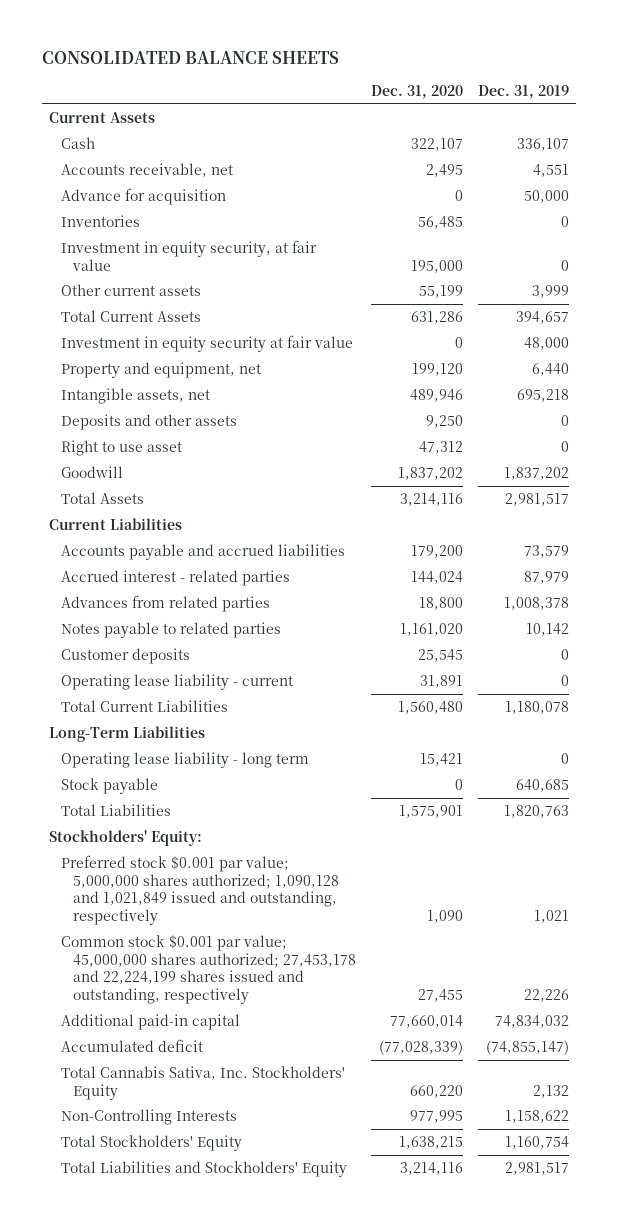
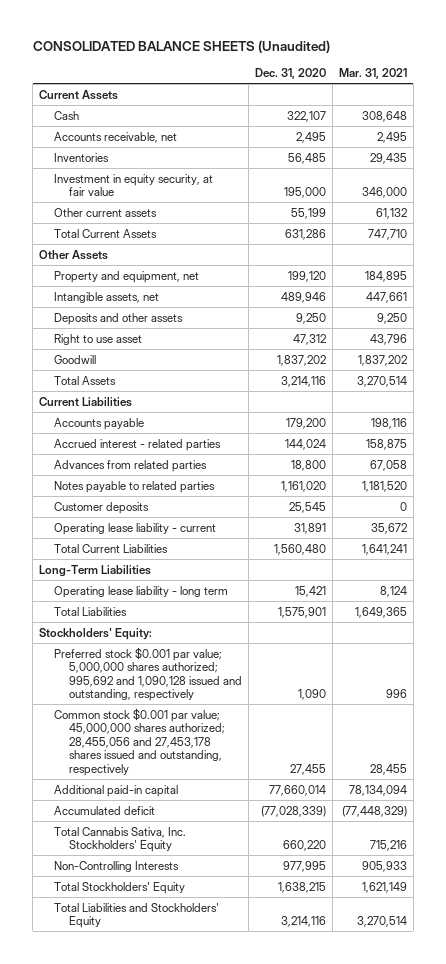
[41,50,339,64] CONSOLIDATED BALANCE SHEETS -> [32,39,330,53] CONSOLIDATED BALANCE SHEETS (Unaudited)
[477,84,569,99] Dec. 31, 2019 -> none
none -> [338,68,407,80] Mar. 31, 2021
[60,188,226,206] Advance for acquisition -> none
[60,335,353,353] Investment in equity security at fair value -> none
none -> [39,249,109,260] Other Assets
[60,544,345,561] Accounts payable and accrued liabilities -> [54,417,145,430] Accounts payable
[60,778,158,795] Stock payable -> none
[60,855,339,926] Preferred stock $0.001 par value; 5,000,000 shares authorized; 1,090,128 and 1,021,849 issued and outstanding, respectively -> [54,646,242,702] Preferred stock $0.001 par value; 5,000,000 shares authorized; 995,692 and 1,090,128 issued and outstanding, respectively
[60,935,356,1005] Common stock $0.001 par value; 45,000,000 shares authorized; 27,453,178 and 22,224,199 shares issued and outstanding, respectively -> [54,707,225,776] Common stock $0.001 par value; 45,000,000 shares authorized; 28,455,056 and 27,453,178 shares issued and outstanding, respectively

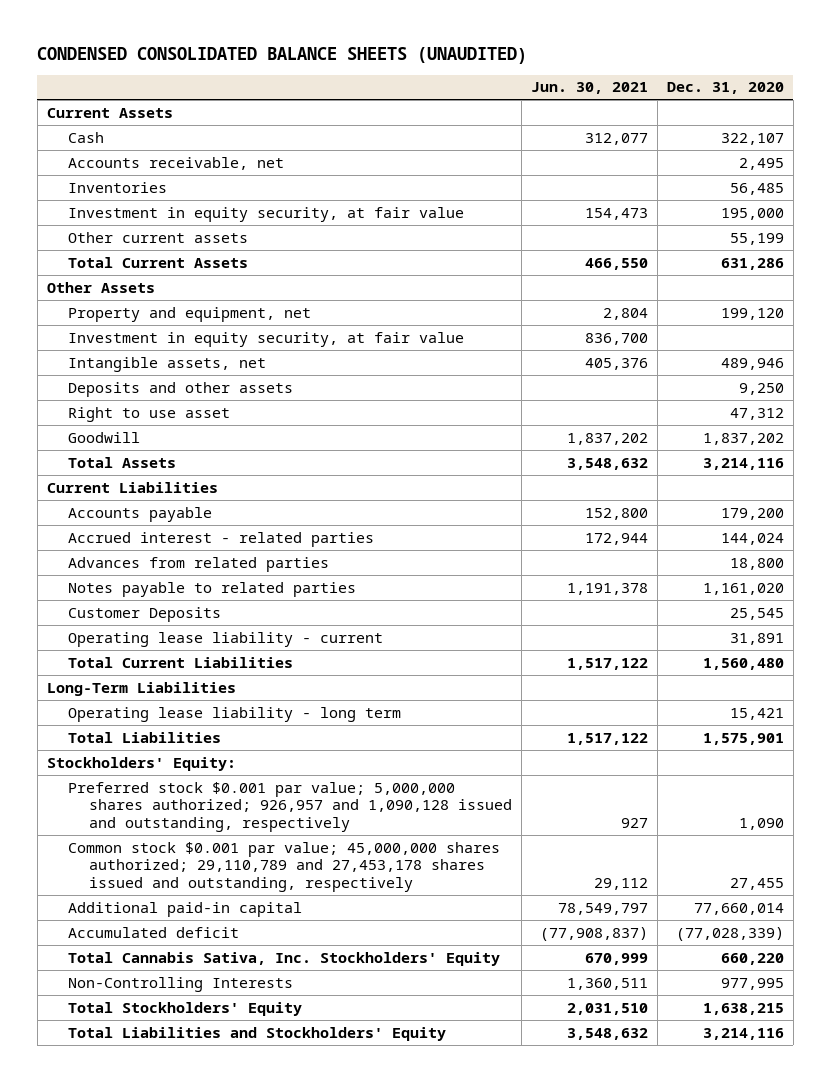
[32,39,330,53] CONSOLIDATED BALANCE SHEETS (Unaudited) -> [37,46,528,64] CONDENSED CONSOLIDATED BALANCE SHEETS (UNAUDITED)
[338,68,407,80] Mar. 31, 2021 -> none
none -> [530,82,648,95] Jun. 30, 2021
none -> [67,331,464,347] Investment in equity security, at fair value
[54,501,150,514] Customer deposits -> [67,606,221,622] Customer Deposits
[54,646,242,702] Preferred stock $0.001 par value; 5,000,000 shares authorized; 995,692 and 1,090,128 issued and outstanding, respectively -> [67,781,512,832] Preferred stock $0.001 par value; 5,000,000 shares authorized; 926,957 and 1,090,128 issued and outstanding, respectively
[54,707,225,776] Common stock $0.001 par value; 45,000,000 shares authorized; 28,455,056 and 27,453,178 shares issued and outstanding, respectively -> [67,841,500,892] Common stock $0.001 par value; 45,000,000 shares authorized; 29,110,789 and 27,453,178 shares issued and outstanding, respectively

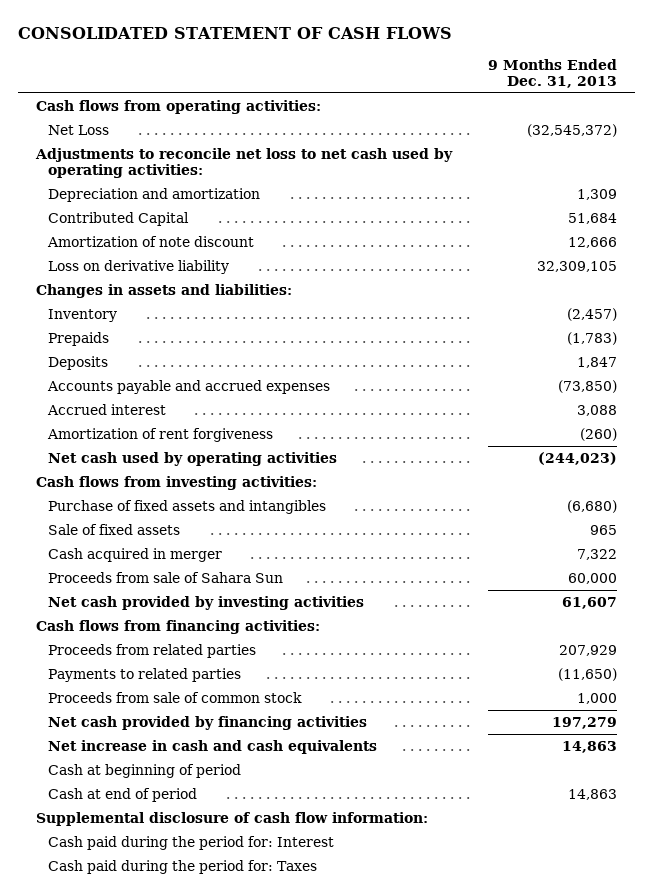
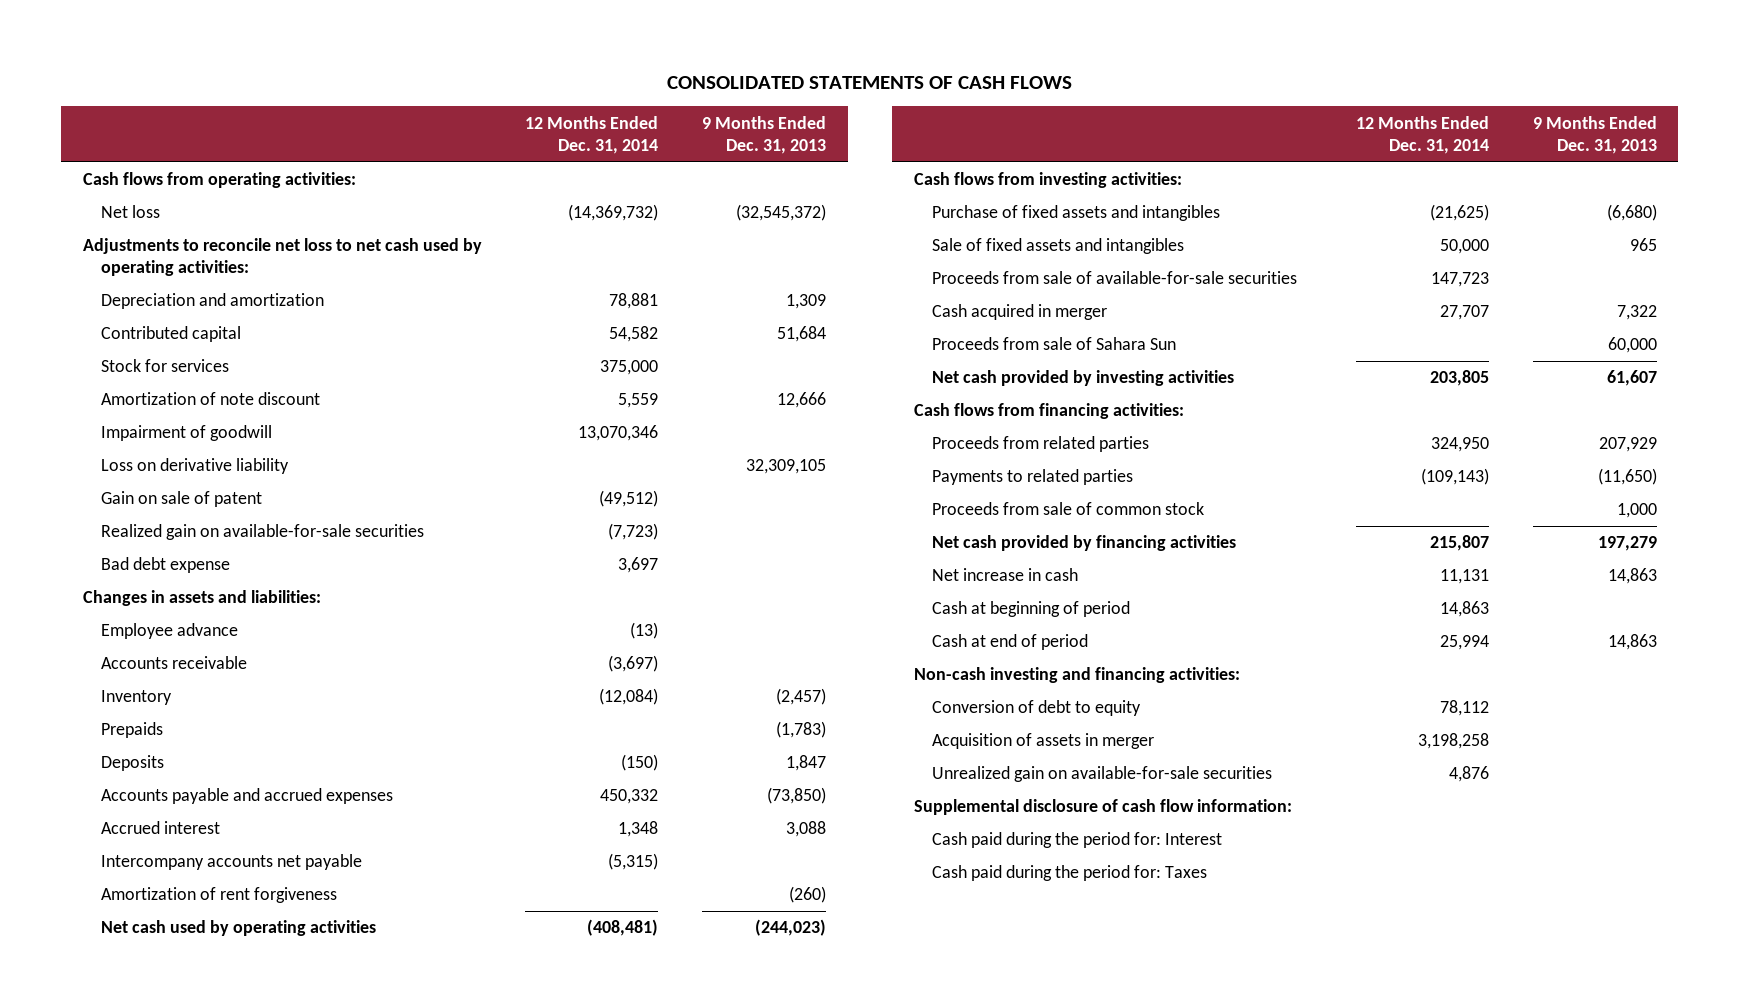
[17,26,452,39] CONSOLIDATED STATEMENT OF CASH FLOWS -> [666,75,1072,89] CONSOLIDATED STATEMENTS OF CASH FLOWS
none -> [525,115,659,154] 12 Months Ended Dec. 31, 2014
[48,124,110,135] Net Loss -> [101,205,161,219] Net loss
[48,211,190,226] Contributed Capital -> [101,326,242,343] Contributed capital
none -> [101,359,230,373] Stock for services
none -> [101,425,273,442] Impairment of goodwill
none -> [101,491,263,508] Gain on sale of patent
none -> [101,524,425,541] Realized gain on available-for-sale securities
none -> [101,557,231,574] Bad debt expense
none -> [101,623,239,640] Employee advance
none -> [101,656,248,670] Accounts receivable
none -> [101,854,363,871] Intercompany accounts net payable
[48,523,181,535] Sale of fixed assets -> [932,238,1185,255] Sale of fixed assets and intangibles
none -> [932,271,1298,285] Proceeds from sale of available-for-sale securities
[48,739,378,754] Net increase in cash and cash equivalents -> [932,568,1079,582] Net increase in cash
none -> [913,667,1240,684] Non-cash investing and financing activities:
none -> [932,700,1142,717] Conversion of debt to equity
none -> [932,733,1155,750] Acquisition of assets in merger
none -> [932,766,1273,783] Unrealized gain on available-for-sale securities

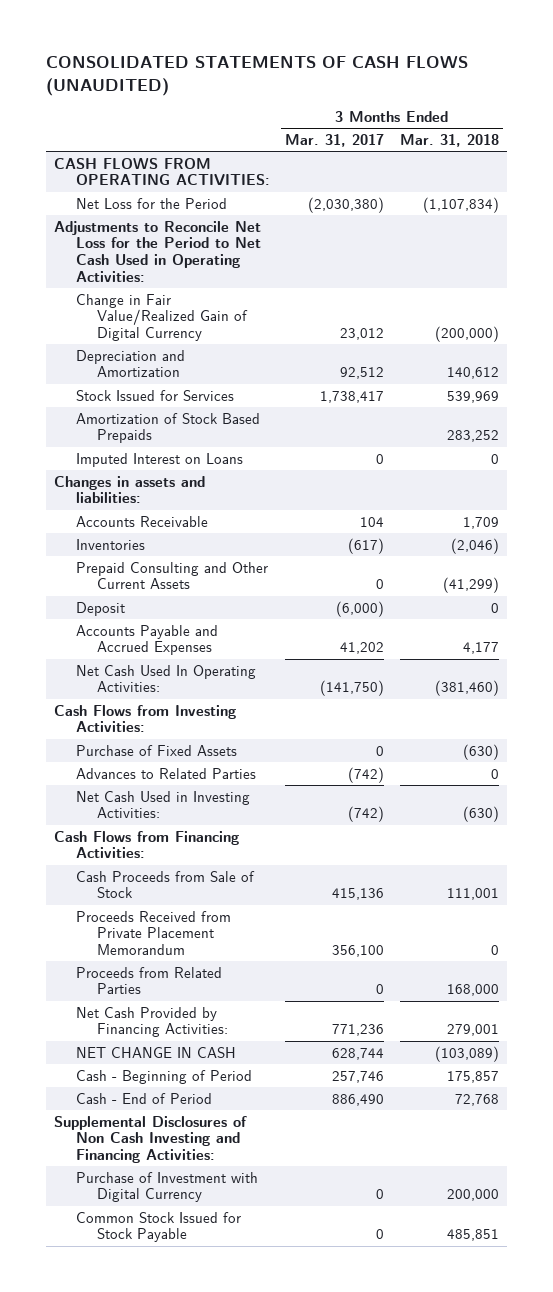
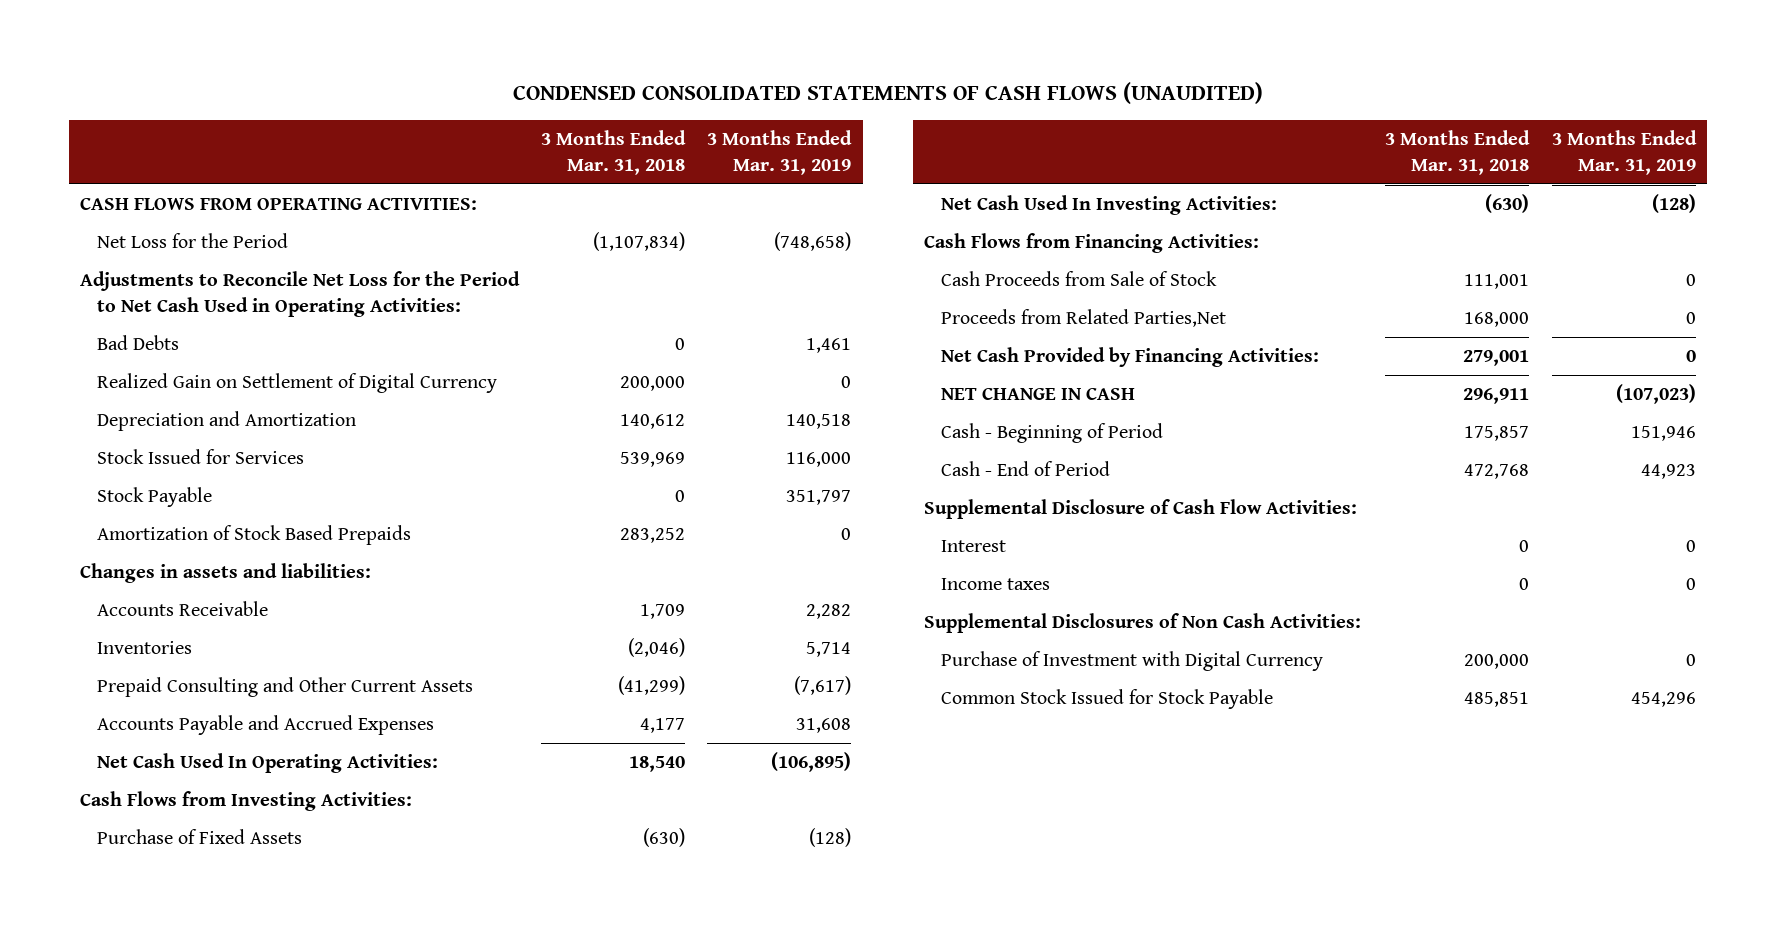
[46,56,469,96] CONSOLIDATED STATEMENTS OF CASH FLOWS (UNAUDITED) -> [512,81,1263,104] CONDENSED CONSOLIDATED STATEMENTS OF CASH FLOWS (UNAUDITED)
[285,133,385,147] Mar. 31, 2017 -> none
none -> [707,130,853,176] 3 Months Ended Mar. 31, 2019
none -> [97,335,180,351] Bad Debts
[75,293,249,341] Change in Fair Value/Realized Gain of Digital Currency -> [97,373,498,394] Realized Gain on Settlement of Digital Currency
[434,325,499,342] (200,000) -> [620,376,686,392] 200,000
none -> [97,487,213,508] Stock Payable
[75,452,243,467] Imputed Interest on Loans -> none
[75,601,125,616] Deposit -> none
[434,680,499,697] (381,460) -> [629,756,686,773] 18,540
[75,767,256,779] Advances to Related Parties -> none
[75,790,250,819] Net Cash Used in Investing Activities: -> [941,195,1278,216] Net Cash Used In Investing Activities:
[75,910,231,956] Proceeds Received from Private Placement Memorandum -> none
[75,966,222,995] Proceeds from Related Parties -> [941,309,1227,328] Proceeds from Related Parties,Net
[434,1045,499,1062] (103,089) -> [1463,388,1530,405] 296,911
[454,1093,499,1106] 72,768 -> [1464,464,1530,480] 472,768
none -> [924,499,1358,520] Supplemental Disclosure of Cash Flow Activities:
none -> [941,540,1007,553] Interest
none -> [941,578,1051,591] Income taxes
[53,1115,247,1163] Supplemental Disclosures of Non Cash Investing and Financing Activities: -> [924,613,1362,634] Supplemental Disclosures of Non Cash Activities:

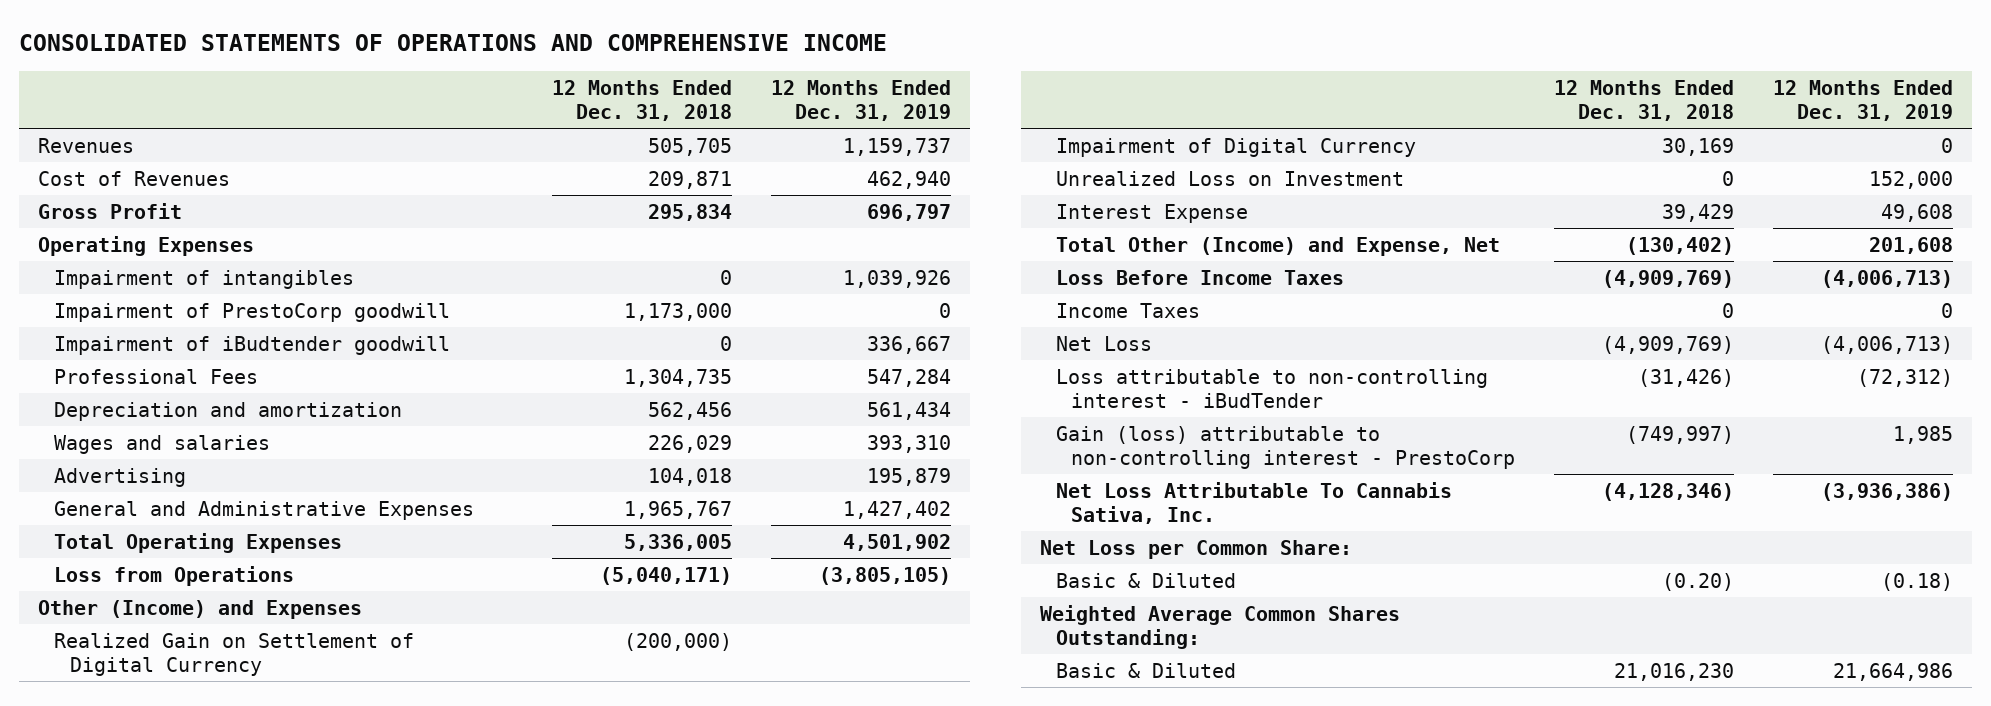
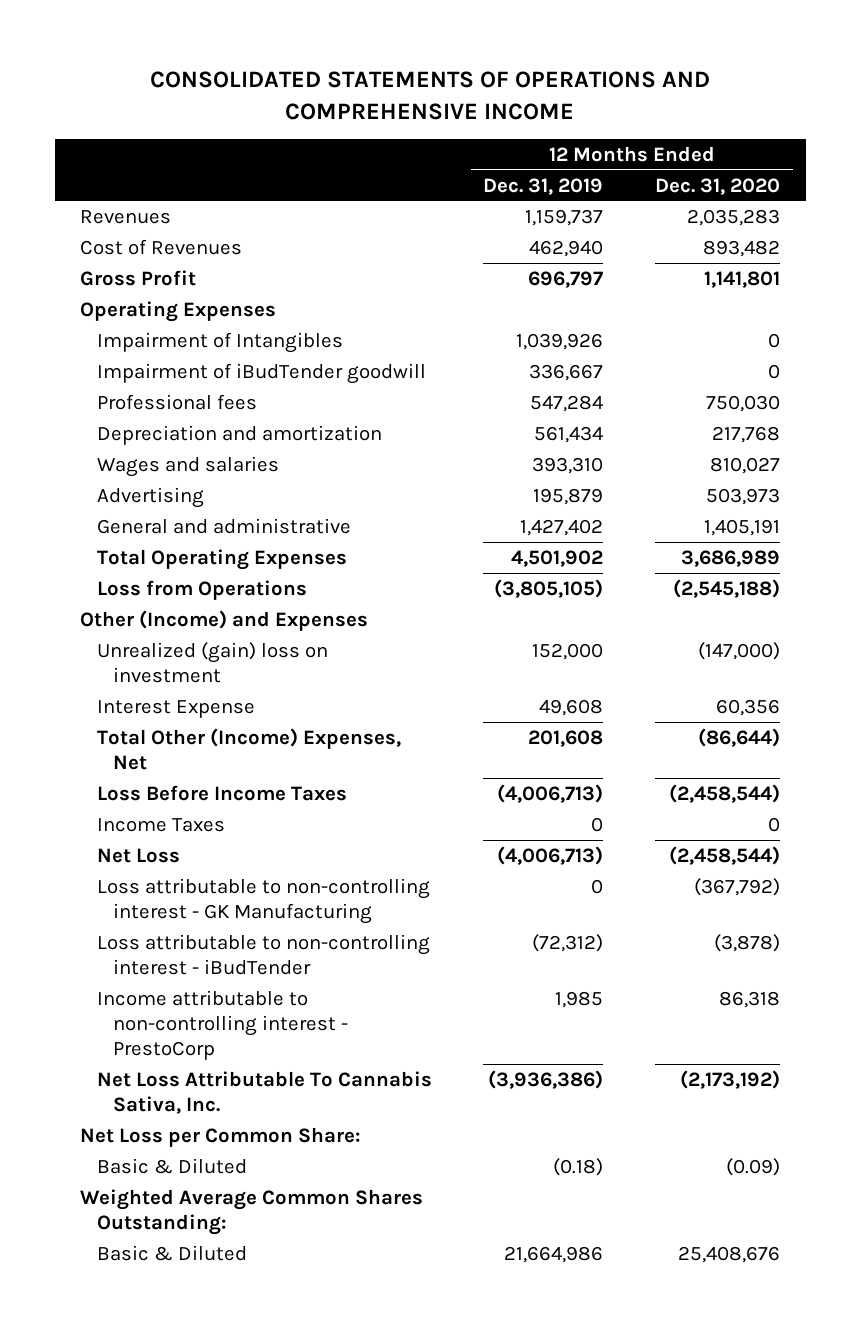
[552,79,733,121] 12 Months Ended Dec. 31, 2018 -> none
none -> [655,177,781,195] Dec. 31, 2020
[54,302,451,322] Impairment of PrestoCorp goodwill -> none
[54,269,355,289] Impairment of intangibles -> [96,331,343,353] Impairment of Intangibles
[54,335,451,355] Impairment of iBudtender goodwill -> [96,362,426,384] Impairment of iBudTender goodwill
[54,368,259,384] Professional Fees -> [96,393,257,410] Professional fees
[54,500,475,520] General and Administrative Expenses -> [96,517,351,534] General and administrative
[54,632,415,677] Realized Gain on Settlement of Digital Currency -> none
[1055,137,1416,157] Impairment of Digital Currency -> none
[1055,170,1404,186] Unrealized Loss on Investment -> [96,641,328,684] Unrealized (gain) loss on investment
[1055,236,1500,256] Total Other (Income) and Expense, Net -> [96,727,401,771] Total Other (Income) Expenses, Net
none -> [96,877,430,925] Loss attributable to non-controlling interest - GK Manufacturing
[1055,425,1516,470] Gain (loss) attributable to non-controlling interest - PrestoCorp -> [96,989,349,1061] Income attributable to non-controlling interest - PrestoCorp

